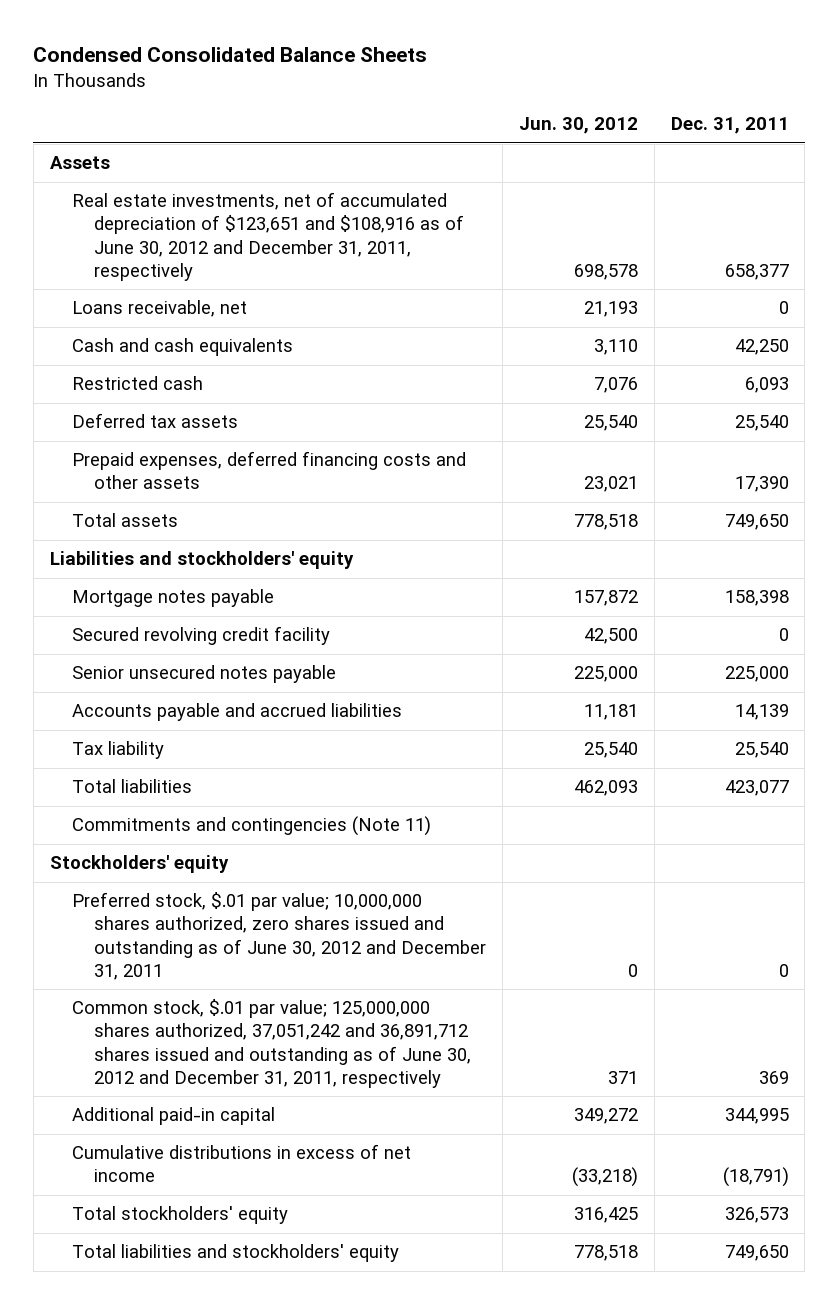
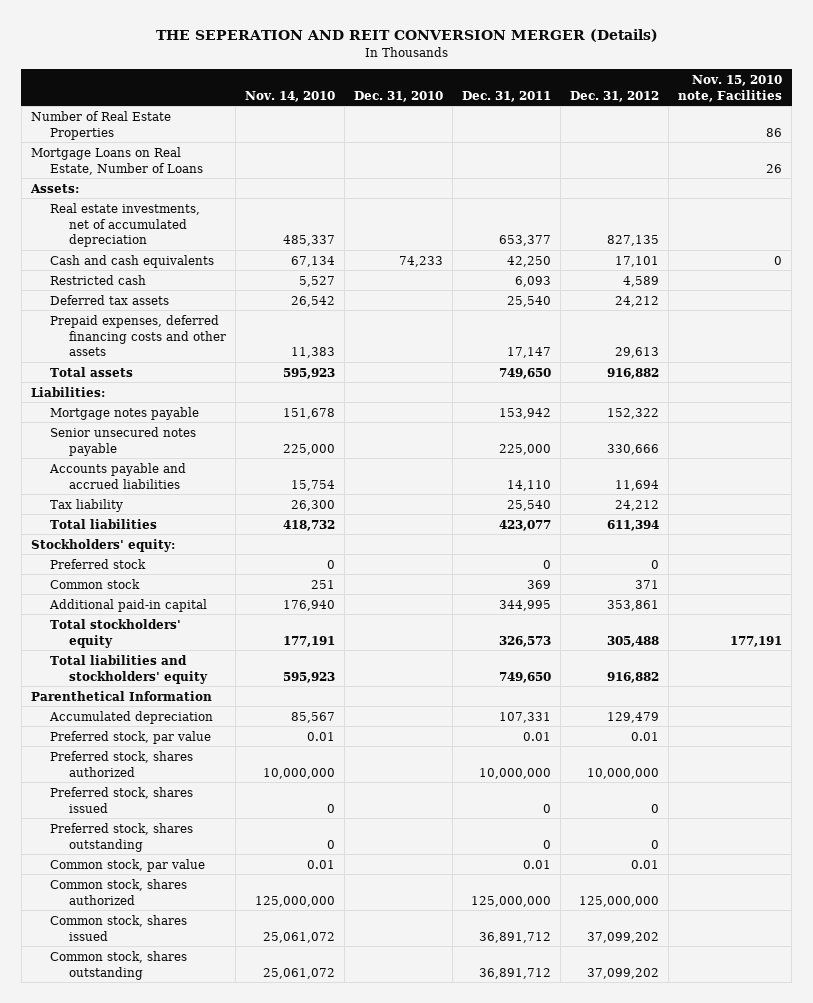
[33,46,428,62] Condensed Consolidated Balance Sheets -> [155,29,658,43] THE SEPERATION AND REIT CONVERSION MERGER (Details)
[518,117,638,135] Jun. 30, 2012 -> none
none -> [245,90,336,102] Nov. 14, 2010
none -> [354,90,444,102] Dec. 31, 2010
none -> [570,90,660,102] Dec. 31, 2012
none -> [678,74,783,102] Nov. 15, 2010 note, Facilities
[71,300,247,318] Loans receivable, net -> none
none -> [30,110,171,140] Number of Real Estate Properties
none -> [30,146,204,175] Mortgage Loans on Real Estate, Number of Loans
[49,156,110,170] Assets -> [29,183,79,193] Assets:
[71,192,465,281] Real estate investments, net of accumulated depreciation of $123,651 and $108,916 as of June 30, 2012 and December 31, 2011, respectively -> [50,202,201,248] Real estate investments, net of accumulated depreciation
[724,263,789,280] 658,377 -> [499,235,552,247] 653,377
[734,476,789,493] 17,390 -> [507,347,552,359] 17,147
[49,551,354,570] Liabilities and stockholders' equity -> none
[71,626,330,646] Secured revolving credit facility -> none
none -> [30,386,105,397] Liabilities:
[724,590,789,607] 158,398 -> [499,407,552,419] 153,942
[734,704,789,721] 14,139 -> [507,479,552,491] 14,110
[71,816,431,837] Commitments and contingencies (Note 11) -> none
[49,855,229,874] Stockholders' equity -> [30,538,175,552] Stockholders' equity:
[71,892,487,980] Preferred stock, $.01 par value; 10,000,000 shares authorized, zero shares issued and outstanding as of June 30, 2012 and December 31, 2011 -> [50,558,147,569] Preferred stock
[71,999,472,1088] Common stock, $.01 par value; 125,000,000 shares authorized, 37,051,242 and 36,891,712 shares issued and outstanding as of June 30, 2012 and December 31, 2011, respectively -> [50,578,141,589] Common stock
[71,1144,411,1183] Cumulative distributions in excess of net income -> none
none -> [30,690,212,701] Parenthetical Information
none -> [49,710,214,724] Accumulated depreciation
none -> [50,730,212,744] Preferred stock, par value
none -> [50,750,194,777] Preferred stock, shares authorized
none -> [50,786,194,813] Preferred stock, shares issued
none -> [50,822,194,852] Preferred stock, shares outstanding
none -> [50,858,206,872] Common stock, par value
none -> [50,878,188,905] Common stock, shares authorized
none -> [50,914,188,941] Common stock, shares issued
none -> [50,950,188,980] Common stock, shares outstanding

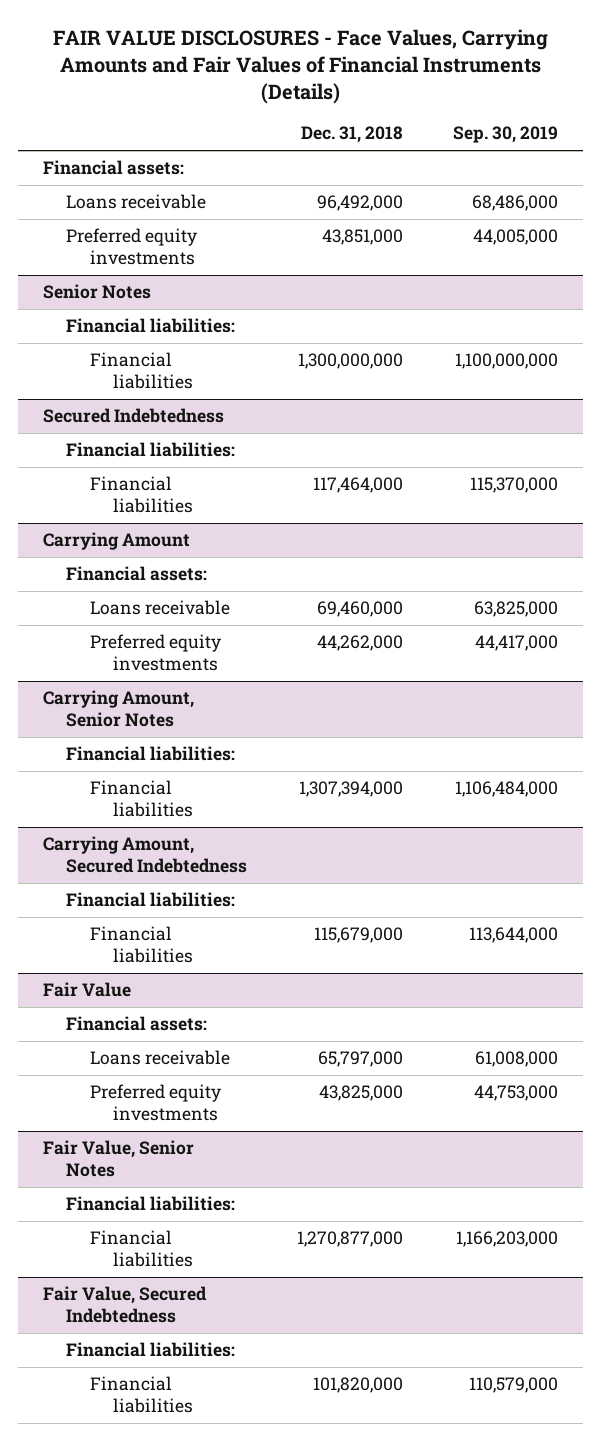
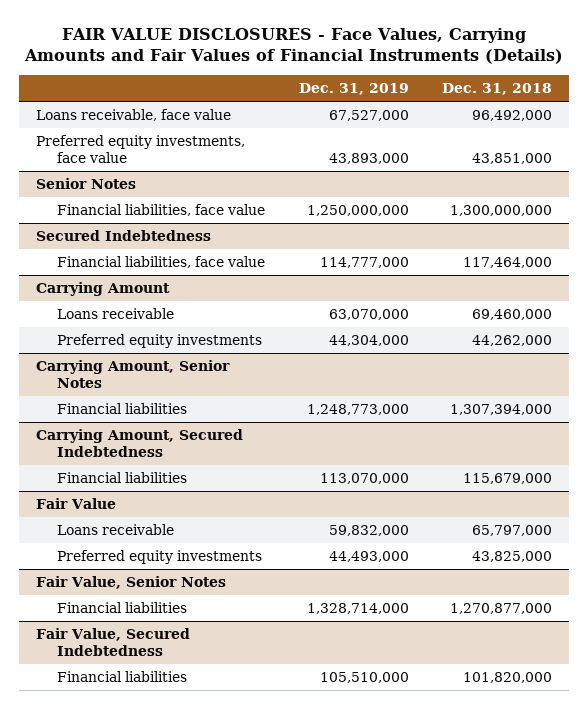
[453,126,559,144] Sep. 30, 2019 -> none
none -> [298,83,409,96] Dec. 31, 2019
[43,160,185,176] Financial assets: -> none
[66,194,207,210] Loans receivable -> [35,109,231,122] Loans receivable, face value
[66,228,198,265] Preferred equity investments -> [35,135,245,163] Preferred equity investments, face value
[66,318,236,334] Financial liabilities: -> none
[89,352,193,389] Financial liabilities -> [57,204,266,217] Financial liabilities, face value
[66,442,236,458] Financial liabilities: -> none
[89,476,193,513] Financial liabilities -> [57,256,266,269] Financial liabilities, face value
[66,566,208,582] Financial assets: -> none
[66,746,236,762] Financial liabilities: -> none
[66,892,236,908] Financial liabilities: -> none
[66,1016,208,1032] Financial assets: -> none
[66,1196,236,1212] Financial liabilities: -> none
[66,1342,236,1358] Financial liabilities: -> none

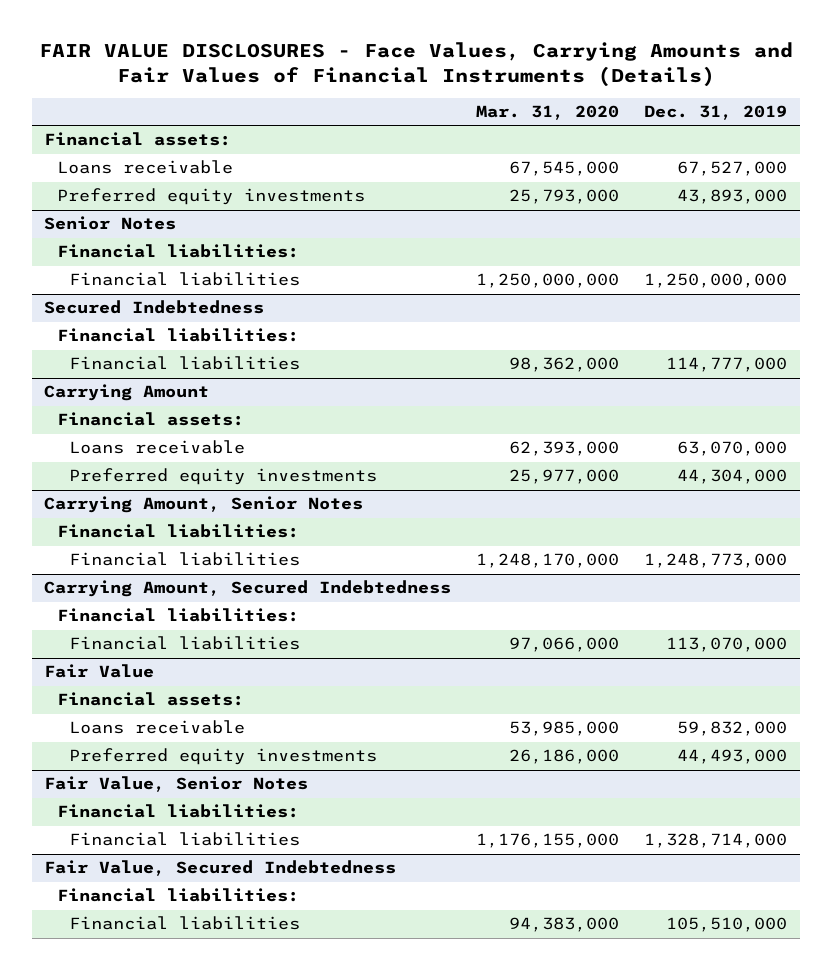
[441,83,552,96] Dec. 31, 2018 -> none
none -> [476,105,620,121] Mar. 31, 2020
none -> [44,132,232,147] Financial assets:
[35,109,231,122] Loans receivable, face value -> [56,160,233,175] Loans receivable
[35,135,245,163] Preferred equity investments, face value -> [56,188,365,206] Preferred equity investments
none -> [56,244,299,259] Financial liabilities:
[57,204,266,217] Financial liabilities, face value -> [69,272,301,287] Financial liabilities
none -> [56,328,299,343] Financial liabilities:
[57,256,266,269] Financial liabilities, face value -> [69,356,301,371] Financial liabilities
none -> [56,412,244,427] Financial assets:
none -> [56,524,299,539] Financial liabilities:
none -> [56,608,299,623] Financial liabilities:
none -> [56,692,244,707] Financial assets:
none -> [56,804,299,819] Financial liabilities:
none -> [56,888,299,903] Financial liabilities:

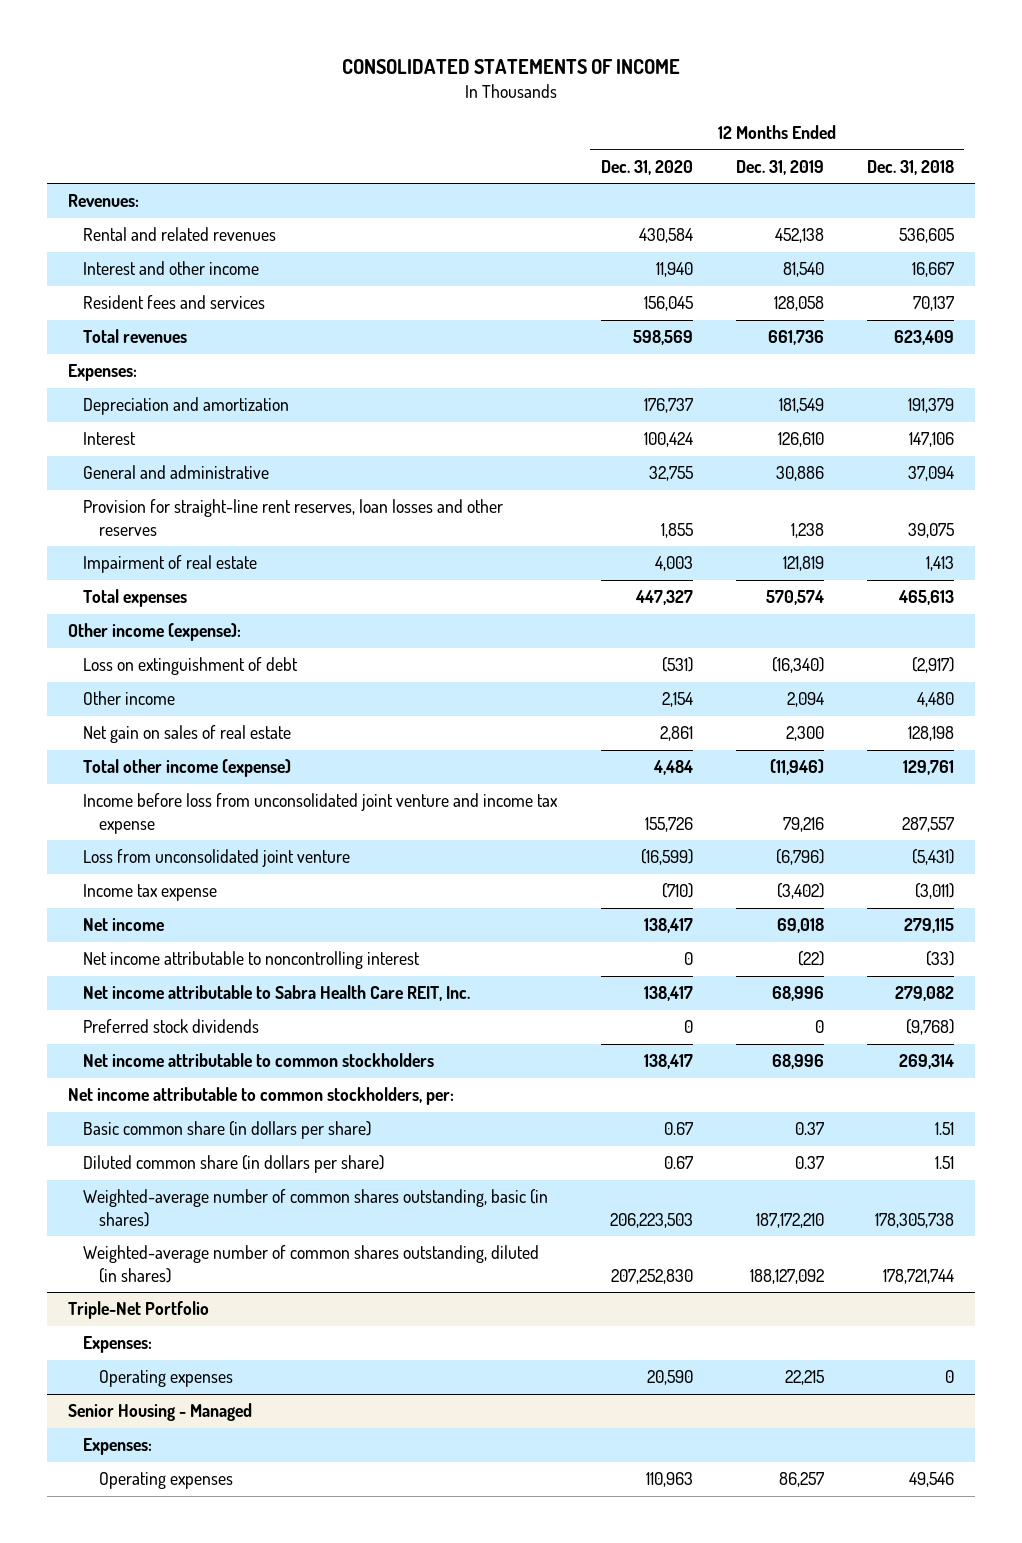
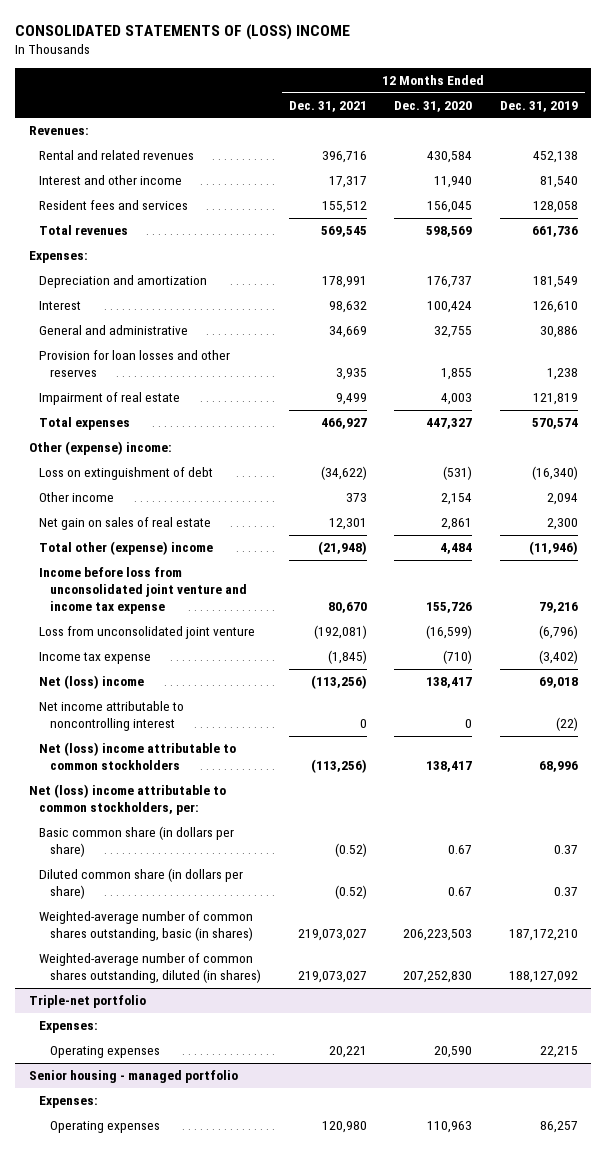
[341,58,680,74] CONSOLIDATED STATEMENTS OF INCOME -> [14,24,350,41] CONSOLIDATED STATEMENTS OF (LOSS) INCOME
[866,159,954,175] Dec. 31, 2018 -> none
none -> [288,100,367,112] Dec. 31, 2021
[83,499,504,536] Provision for straight-line rent reserves, loan losses and other reserves -> [39,350,231,378] Provision for loan losses and other reserves
[68,623,242,642] Other income (expense): -> [28,441,172,456] Other (expense) income:
[83,759,292,778] Total other income (expense) -> [39,541,214,556] Total other (expense) income
[83,918,165,932] Net income -> [39,675,145,690] Net (loss) income
[83,1019,260,1034] Preferred stock dividends -> none
[83,1053,435,1068] Net income attributable to common stockholders -> none
[83,985,471,1002] Net income attributable to Sabra Health Care REIT, Inc. -> [39,742,237,771] Net (loss) income attributable to common stockholders
[68,1087,455,1106] Net income attributable to common stockholders, per: -> [28,784,226,816] Net (loss) income attributable to common stockholders, per:
[68,1301,210,1320] Triple-Net Portfolio -> [28,995,146,1009] Triple-net portfolio
[68,1403,253,1422] Senior Housing - Managed -> [28,1070,238,1084] Senior housing - managed portfolio

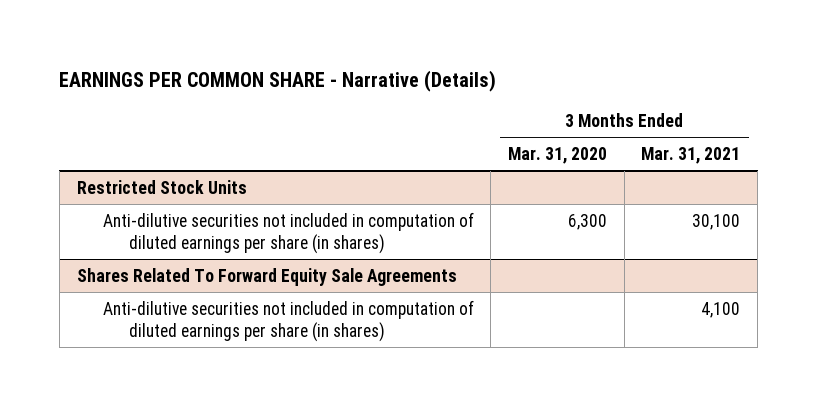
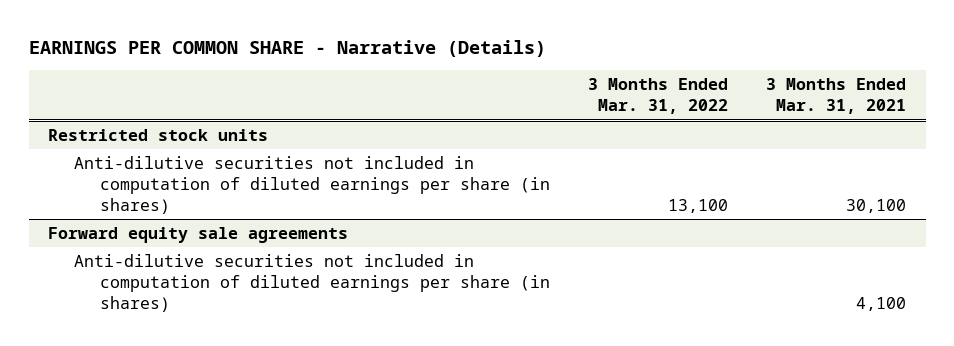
[508,147,608,165] Mar. 31, 2020 -> none
none -> [588,78,729,115] 3 Months Ended Mar. 31, 2022
[76,179,247,194] Restricted Stock Units -> [48,128,269,141] Restricted stock units
[76,267,457,286] Shares Related To Forward Equity Sale Agreements -> [48,226,349,243] Forward equity sale agreements

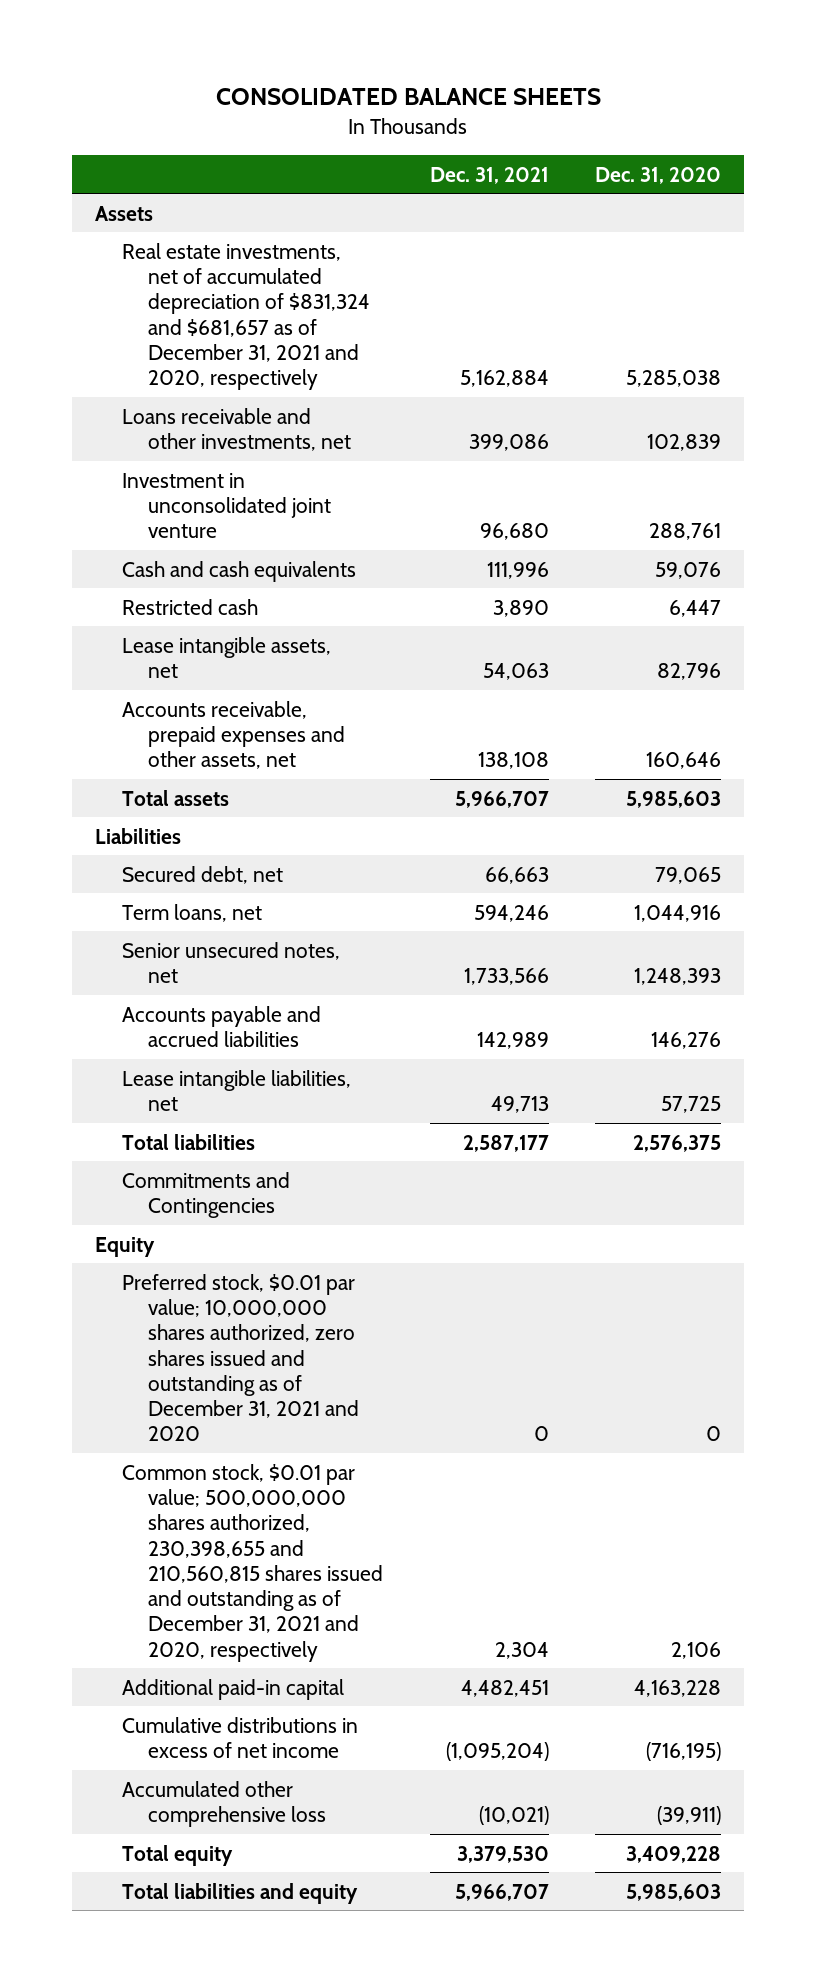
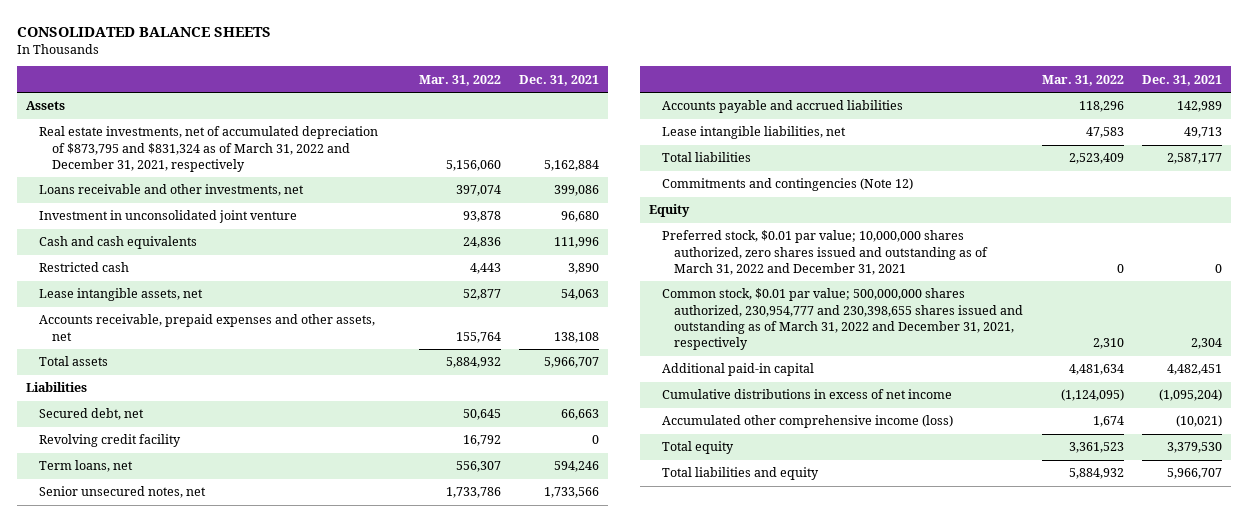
[594,166,721,184] Dec. 31, 2020 -> none
none -> [418,74,501,86] Mar. 31, 2022
[121,242,371,391] Real estate investments, net of accumulated depreciation of $831,324 and $681,657 as of December 31, 2021 and 2020, respectively -> [38,126,378,173] Real estate investments, net of accumulated depreciation of $873,795 and $831,324 as of March 31, 2022 and December 31, 2021, respectively
none -> [38,434,181,448] Revolving credit facility
[121,1171,290,1218] Commitments and Contingencies -> [661,178,913,192] Commitments and contingencies (Note 12)
[121,1273,360,1442] Preferred stock, $0.01 par value; 10,000,000 shares authorized, zero shares issued and outstanding as of December 31, 2021 and 2020 -> [661,230,989,276] Preferred stock, $0.01 par value; 10,000,000 shares authorized, zero shares issued and outstanding as of March 31, 2022 and December 31, 2021
[121,1463,384,1662] Common stock, $0.01 par value; 500,000,000 shares authorized, 230,398,655 and 210,560,815 shares issued and outstanding as of December 31, 2021 and 2020, respectively -> [661,288,1024,351] Common stock, $0.01 par value; 500,000,000 shares authorized, 230,954,777 and 230,398,655 shares issued and outstanding as of March 31, 2022 and December 31, 2021, respectively
[121,1780,327,1827] Accumulated other comprehensive loss -> [661,415,953,429] Accumulated other comprehensive income (loss)

